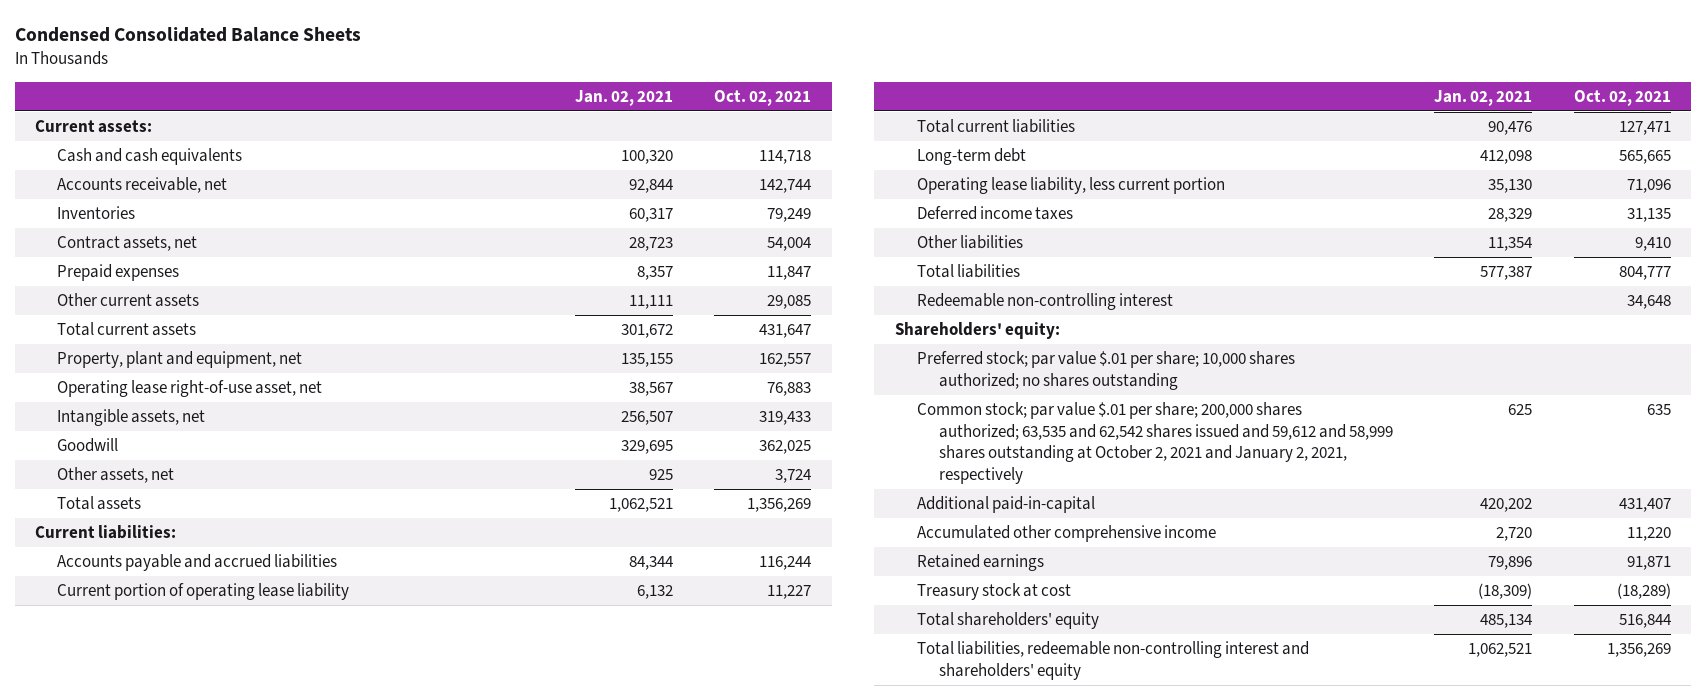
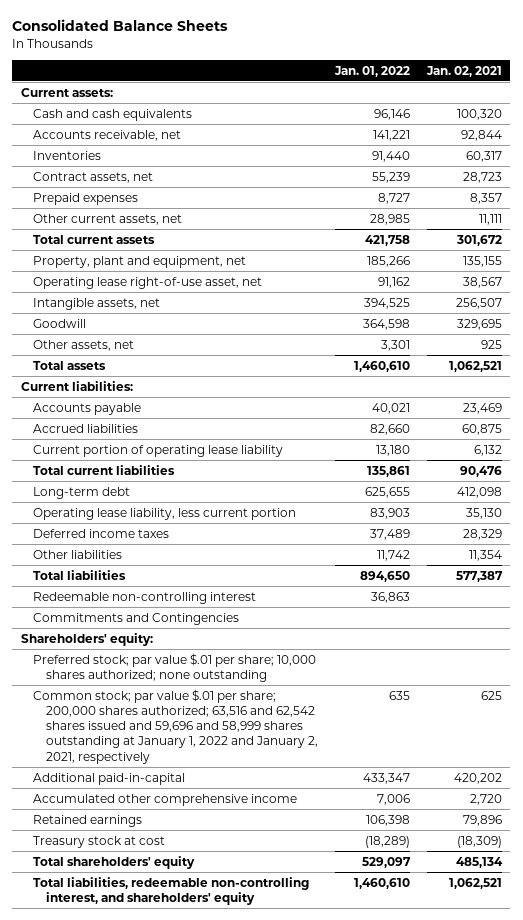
[14,27,361,43] Condensed Consolidated Balance Sheets -> [12,19,229,32] Consolidated Balance Sheets
[713,89,811,106] Oct. 02, 2021 -> none
none -> [333,65,410,77] Jan. 01, 2022
[57,293,200,308] Other current assets -> [33,213,183,225] Other current assets, net
[57,554,338,572] Accounts payable and accrued liabilities -> none
none -> [33,402,142,415] Accounts payable
none -> [33,423,139,433] Accrued liabilities
none -> [33,612,240,625] Commitments and Contingencies
[917,351,1296,390] Preferred stock; par value $.01 per share; 10,000 shares authorized; no shares outstanding -> [33,652,317,682] Preferred stock; par value $.01 per share; 10,000 shares authorized; none outstanding
[917,402,1394,484] Common stock; par value $.01 per share; 200,000 shares authorized; 63,535 and 62,542 shares issued and 59,612 and 58,999 shares outstanding at October 2, 2021 and January 2, 2021, respectively -> [33,688,318,764] Common stock; par value $.01 per share; 200,000 shares authorized; 63,516 and 62,542 shares issued and 59,696 and 58,999 shares outstanding at January 1, 2022 and January 2, 2021, respectively
[917,641,1310,680] Total liabilities, redeemable non-controlling interest and shareholders' equity -> [33,876,310,905] Total liabilities, redeemable non-controlling interest, and shareholders' equity

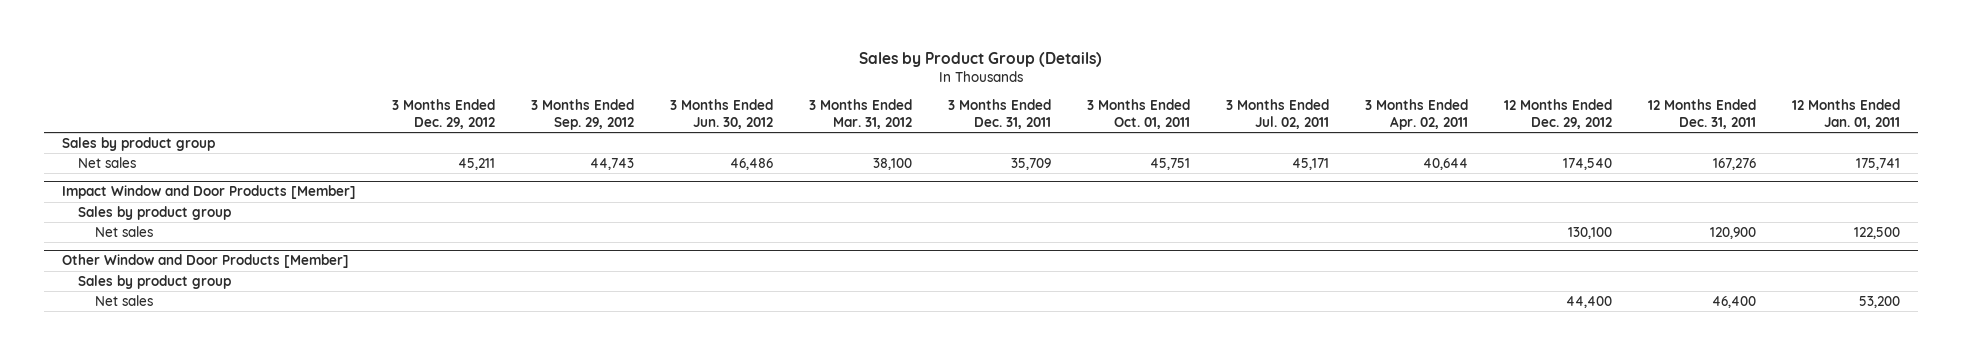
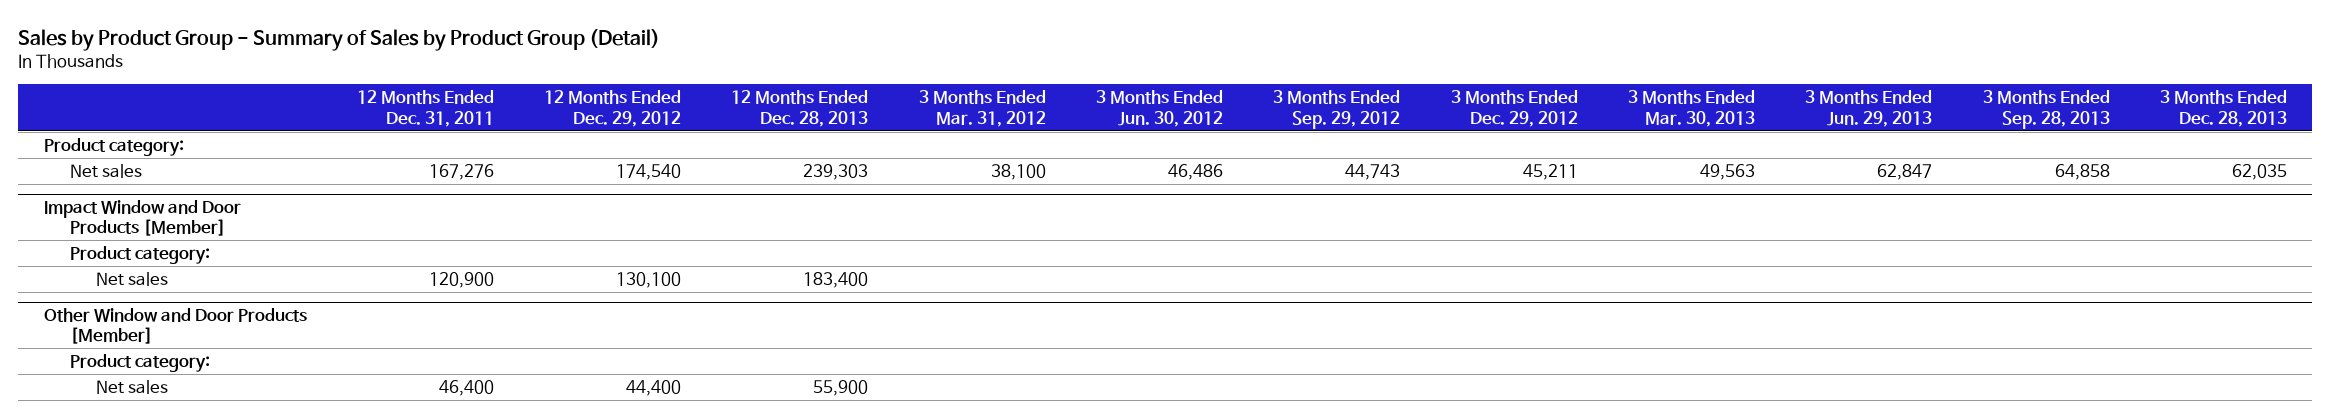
[858,52,1102,68] Sales by Product Group (Details) -> [18,28,661,51] Sales by Product Group - Summary of Sales by Product Group (Detail)
[947,99,1051,129] 3 Months Ended Dec. 31, 2011 -> none
[1086,99,1190,129] 3 Months Ended Oct. 01, 2011 -> none
[1225,99,1329,129] 3 Months Ended Jul. 02, 2011 -> none
[1364,99,1468,130] 3 Months Ended Apr. 02, 2011 -> none
[1791,99,1900,129] 12 Months Ended Jan. 01, 2011 -> none
none -> [731,90,869,127] 12 Months Ended Dec. 28, 2013
none -> [1627,90,1755,127] 3 Months Ended Mar. 30, 2013
none -> [1805,90,1933,127] 3 Months Ended Jun. 29, 2013
none -> [1982,90,2110,129] 3 Months Ended Sep. 28, 2013
none -> [2159,90,2287,127] 3 Months Ended Dec. 28, 2013
[61,136,215,151] Sales by product group -> [43,138,184,157] Product category:
[78,205,232,220] Sales by product group -> [69,246,210,265] Product category:
[78,274,232,289] Sales by product group -> [69,354,210,373] Product category:

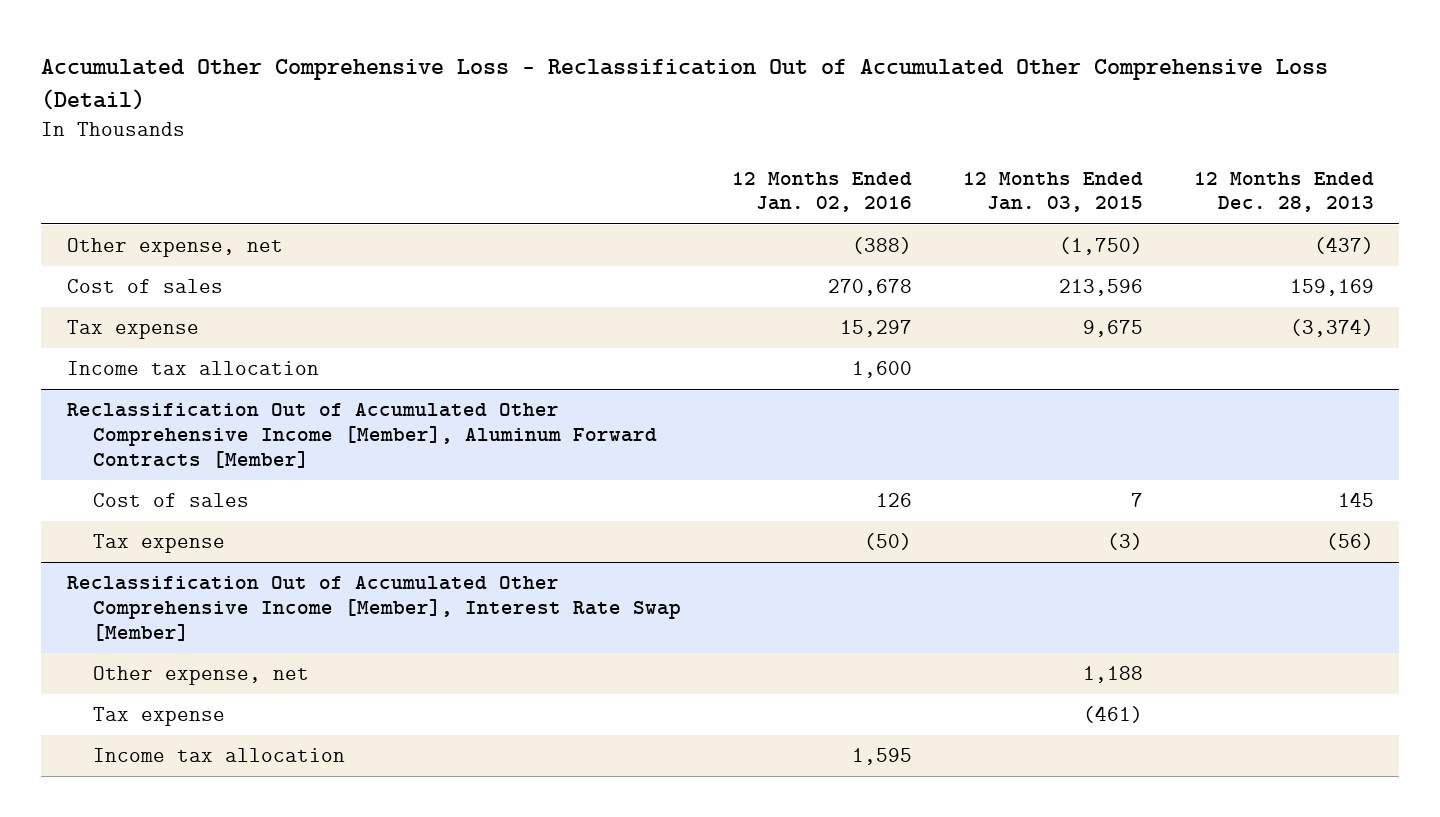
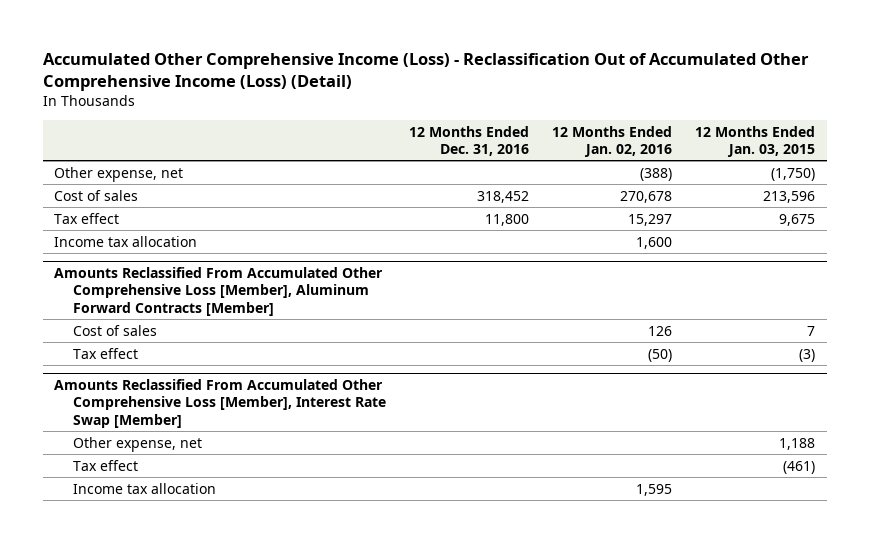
[41,59,1329,111] Accumulated Other Comprehensive Loss - Reclassification Out of Accumulated Other Comprehensive Loss (Detail) -> [42,52,809,91] Accumulated Other Comprehensive Income (Loss) - Reclassification Out of Accumulated Other Comprehensive Income (Loss) (Detail)
[1193,171,1374,213] 12 Months Ended Dec. 28, 2013 -> none
none -> [409,125,530,156] 12 Months Ended Dec. 31, 2016
[66,320,199,340] Tax expense -> [54,212,120,224] Tax effect
[66,403,657,468] Reclassification Out of Accumulated Other Comprehensive Income [Member], Aluminum Forward Contracts [Member] -> none
none -> [54,267,384,316] Amounts Reclassified From Accumulated Other Comprehensive Loss [Member], Aluminum Forward Contracts [Member]
[66,576,681,641] Reclassification Out of Accumulated Other Comprehensive Income [Member], Interest Rate Swap [Member] -> none
[92,534,225,554] Tax expense -> [73,347,139,359] Tax effect
none -> [54,379,387,428] Amounts Reclassified From Accumulated Other Comprehensive Loss [Member], Interest Rate Swap [Member]
[92,707,225,727] Tax expense -> [73,459,139,471] Tax effect

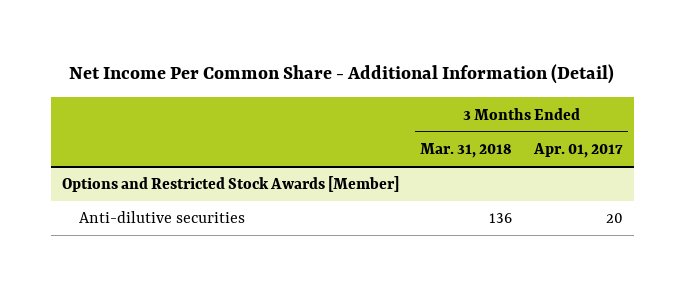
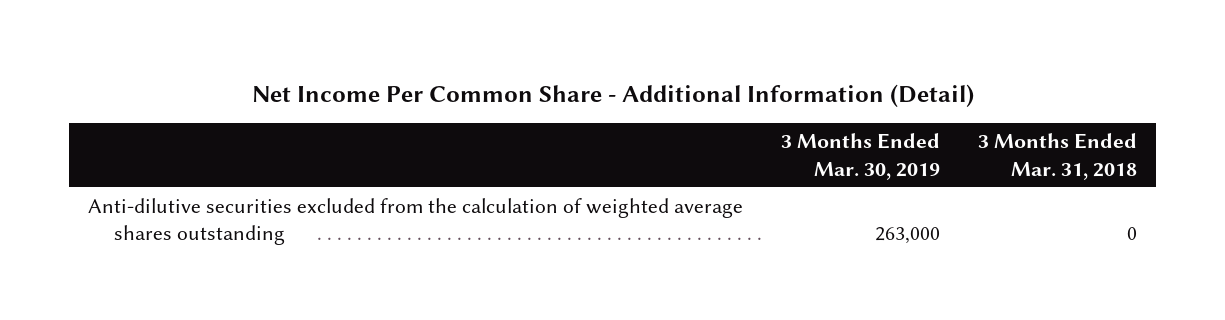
[532,143,623,159] Apr. 01, 2017 -> none
none -> [781,133,941,180] 3 Months Ended Mar. 30, 2019
[61,176,399,193] Options and Restricted Stock Awards [Member] -> none
[78,211,245,224] Anti-dilutive securities -> [87,197,743,246] Anti-dilutive securities excluded from the calculation of weighted average shares outstanding
[489,213,513,224] 136 -> [1127,227,1138,241] 0

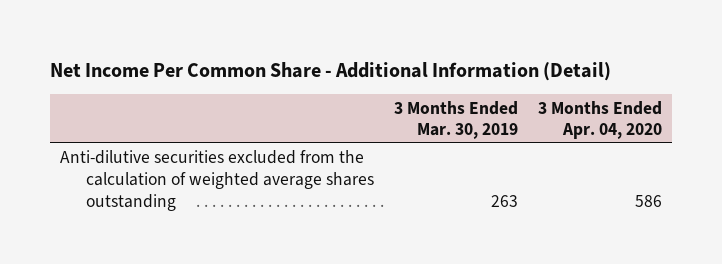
[978,133,1138,180] 3 Months Ended Mar. 31, 2018 -> none
none -> [538,100,663,140] 3 Months Ended Apr. 04, 2020
[875,227,941,245] 263,000 -> [490,194,518,207] 263

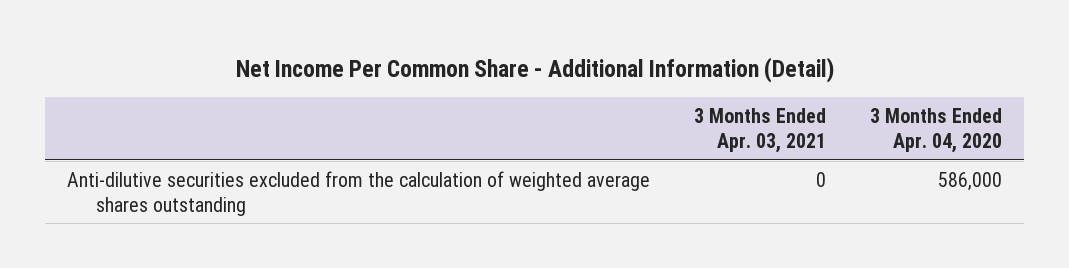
[393,100,518,140] 3 Months Ended Mar. 30, 2019 -> none
none -> [694,108,827,153] 3 Months Ended Apr. 03, 2021
[635,194,663,207] 586 -> [937,172,1002,192] 586,000

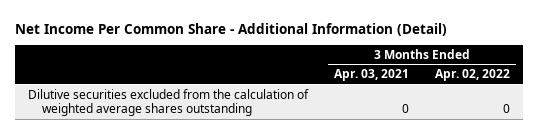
[869,108,1002,153] 3 Months Ended Apr. 04, 2020 -> none
none -> [434,69,510,82] Apr. 02, 2022
[67,171,651,216] Anti-dilutive securities excluded from the calculation of weighted average shares outstanding -> [28,88,310,117] Dilutive securities excluded from the calculation of weighted average shares outstanding

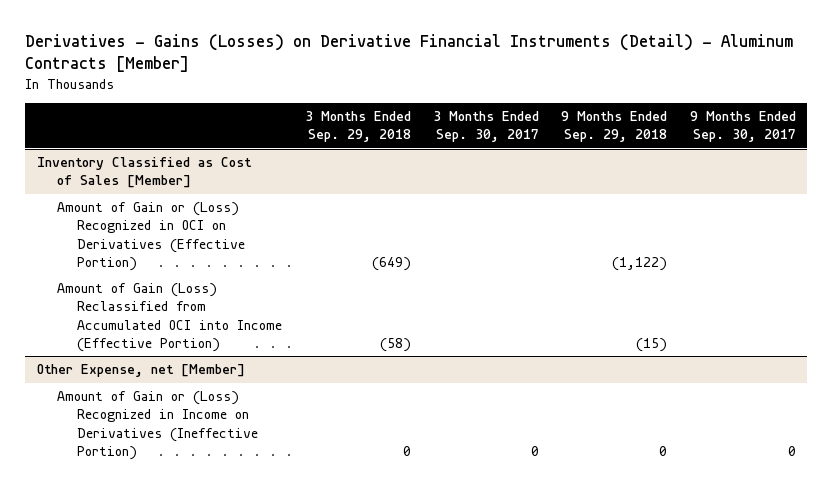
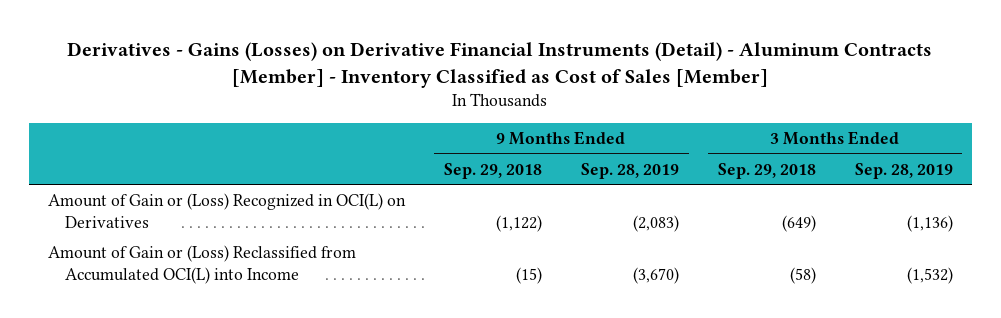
[25,34,794,73] Derivatives - Gains (Losses) on Derivative Financial Instruments (Detail) - Aluminum Contracts [Member] -> [67,41,933,88] Derivatives - Gains (Losses) on Derivative Financial Instruments (Detail) - Aluminum Contracts [Member] - Inventory Classified as Cost of Sales [Member]
[433,110,540,143] 3 Months Ended Sep. 30, 2017 -> none
[689,110,796,143] 9 Months Ended Sep. 30, 2017 -> none
none -> [580,162,679,179] Sep. 28, 2019
none -> [854,162,953,179] Sep. 28, 2019
[36,157,252,189] Inventory Classified as Cost of Sales [Member] -> none
[36,364,245,378] Other Expense, net [Member] -> none
[56,391,259,461] Amount of Gain or (Loss) Recognized in Income on Derivatives (Ineffective Portion) -> none
[56,202,246,272] Amount of Gain or (Loss) Recognized in OCI on Derivatives (Effective Portion) -> [48,192,407,228] Amount of Gain or (Loss) Recognized in OCI(L) on Derivatives
[56,283,283,353] Amount of Gain (Loss) Reclassified from Accumulated OCI into Income (Effective Portion) -> [48,244,357,284] Amount of Gain or (Loss) Reclassified from Accumulated OCI(L) into Income

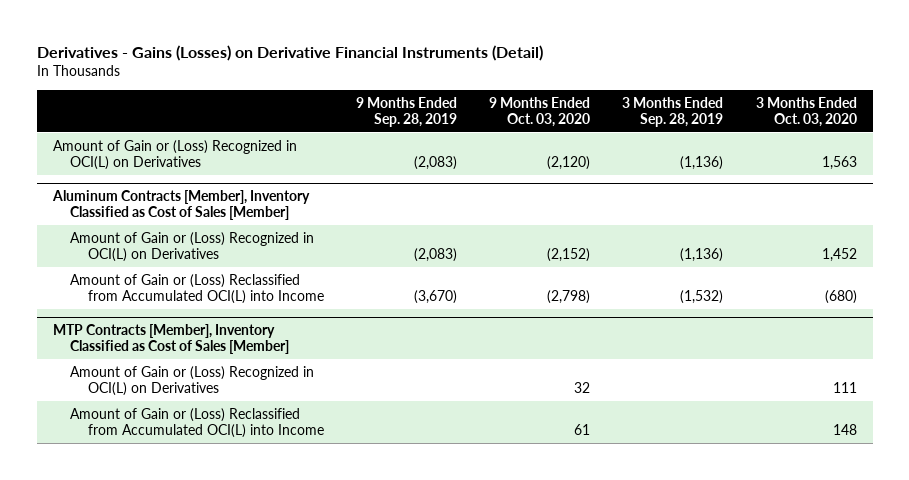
[67,41,933,88] Derivatives - Gains (Losses) on Derivative Financial Instruments (Detail) - Aluminum Contracts [Member] - Inventory Classified as Cost of Sales [Member] -> [36,44,543,61] Derivatives - Gains (Losses) on Derivative Financial Instruments (Detail)
[443,162,542,179] Sep. 29, 2018 -> none
[717,162,816,179] Sep. 29, 2018 -> none
none -> [489,96,591,127] 9 Months Ended Oct. 03, 2020
none -> [755,96,857,127] 3 Months Ended Oct. 03, 2020
none -> [51,189,310,220] Aluminum Contracts [Member], Inventory Classified as Cost of Sales [Member]
none -> [70,231,315,262] Amount of Gain or (Loss) Recognized in OCI(L) on Derivatives
none -> [52,323,290,354] MTP Contracts [Member], Inventory Classified as Cost of Sales [Member]
none -> [70,365,315,396] Amount of Gain or (Loss) Recognized in OCI(L) on Derivatives
none -> [70,407,324,438] Amount of Gain or (Loss) Reclassified from Accumulated OCI(L) into Income

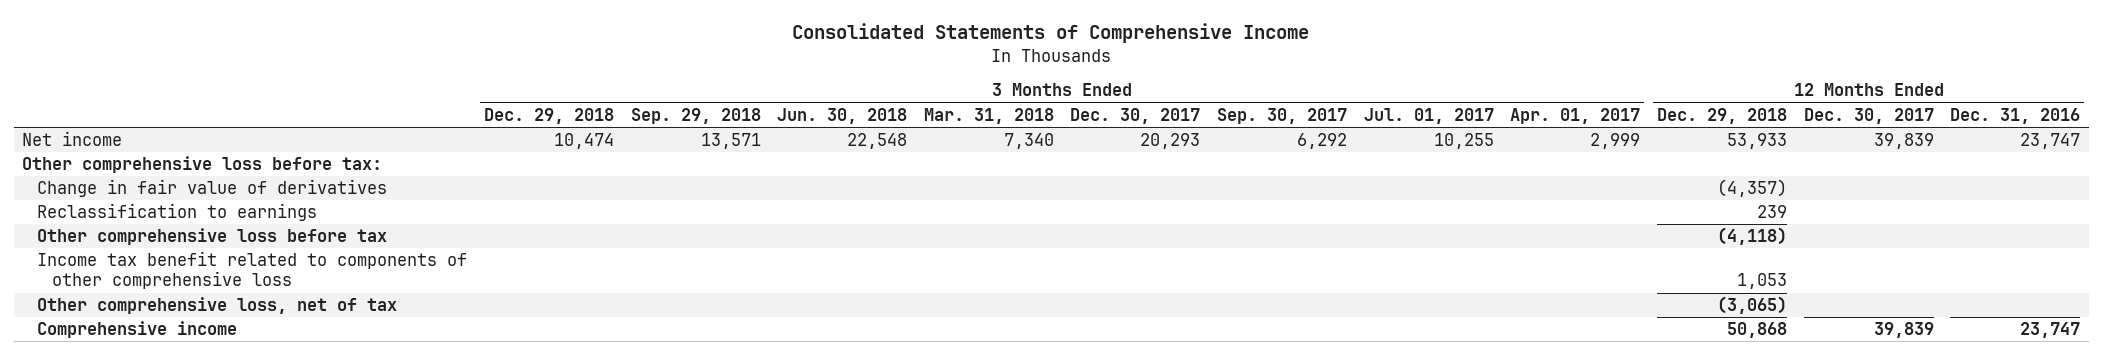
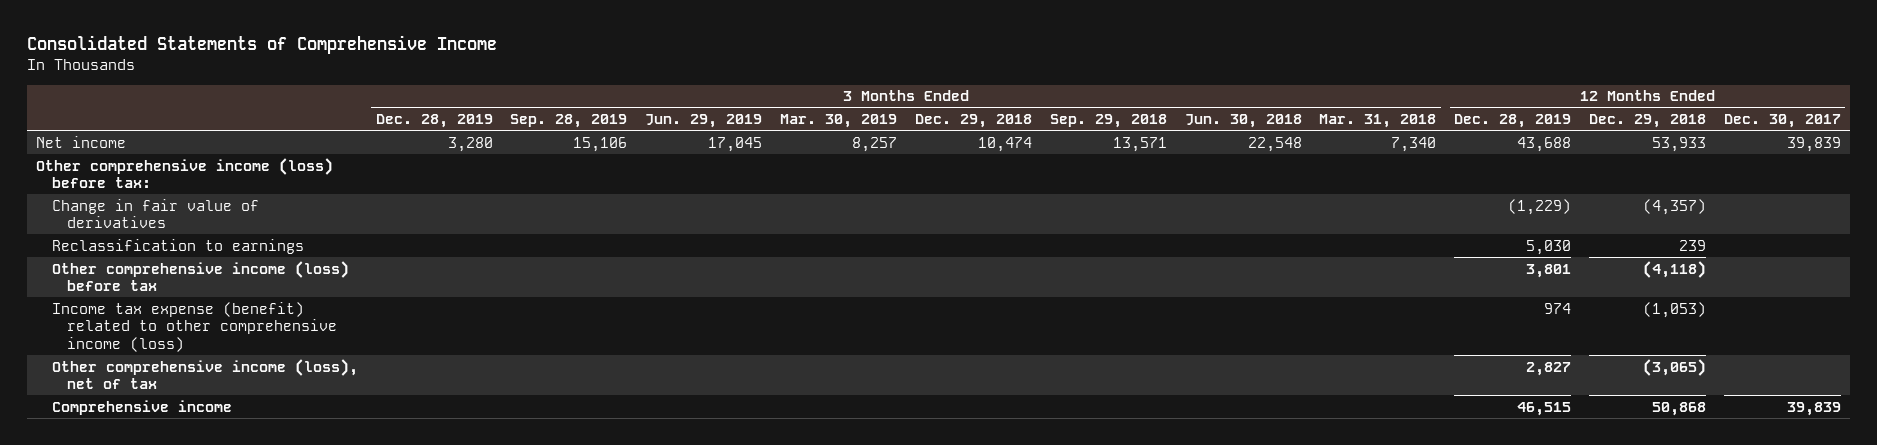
[1070,107,1201,124] Dec. 30, 2017 -> none
[1217,107,1348,124] Sep. 30, 2017 -> none
[1363,107,1494,124] Jul. 01, 2017 -> none
[1510,107,1641,124] Apr. 01, 2017 -> none
[1950,107,2081,124] Dec. 31, 2016 -> none
none -> [375,114,493,129] Dec. 28, 2019
none -> [510,114,628,129] Sep. 28, 2019
none -> [645,114,763,129] Jun. 29, 2019
none -> [780,114,898,129] Mar. 30, 2019
none -> [1454,114,1572,129] Dec. 28, 2019
[22,156,383,174] Other comprehensive loss before tax: -> [36,157,334,189] Other comprehensive income (loss) before tax:
[37,228,388,246] Other comprehensive loss before tax -> [51,260,349,292] Other comprehensive income (loss) before tax
[37,251,468,290] Income tax benefit related to components of other comprehensive loss -> [51,301,338,352] Income tax expense (benefit) related to other comprehensive income (loss)
[1736,273,1787,290] 1,053 -> [1643,301,1707,318] (1,053)
[37,297,398,315] Other comprehensive loss, net of tax -> [51,358,358,390] Other comprehensive income (loss), net of tax

